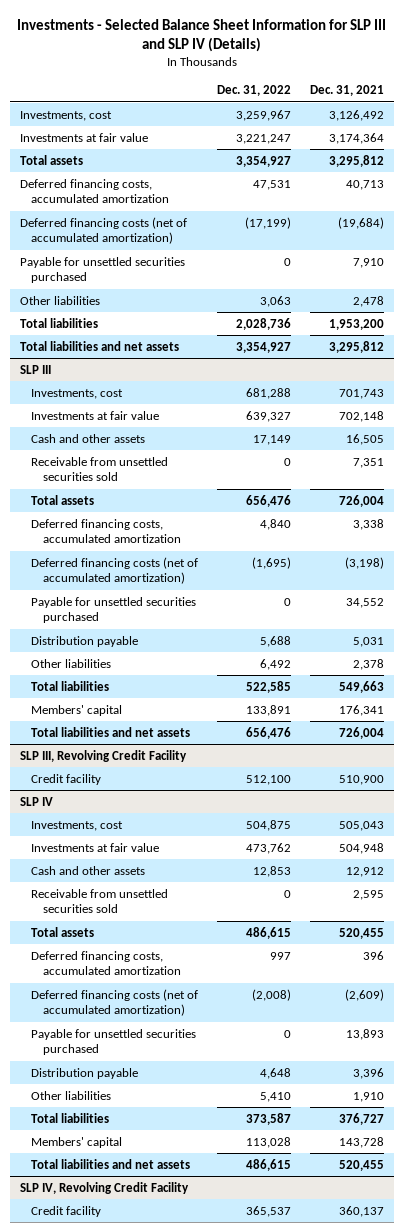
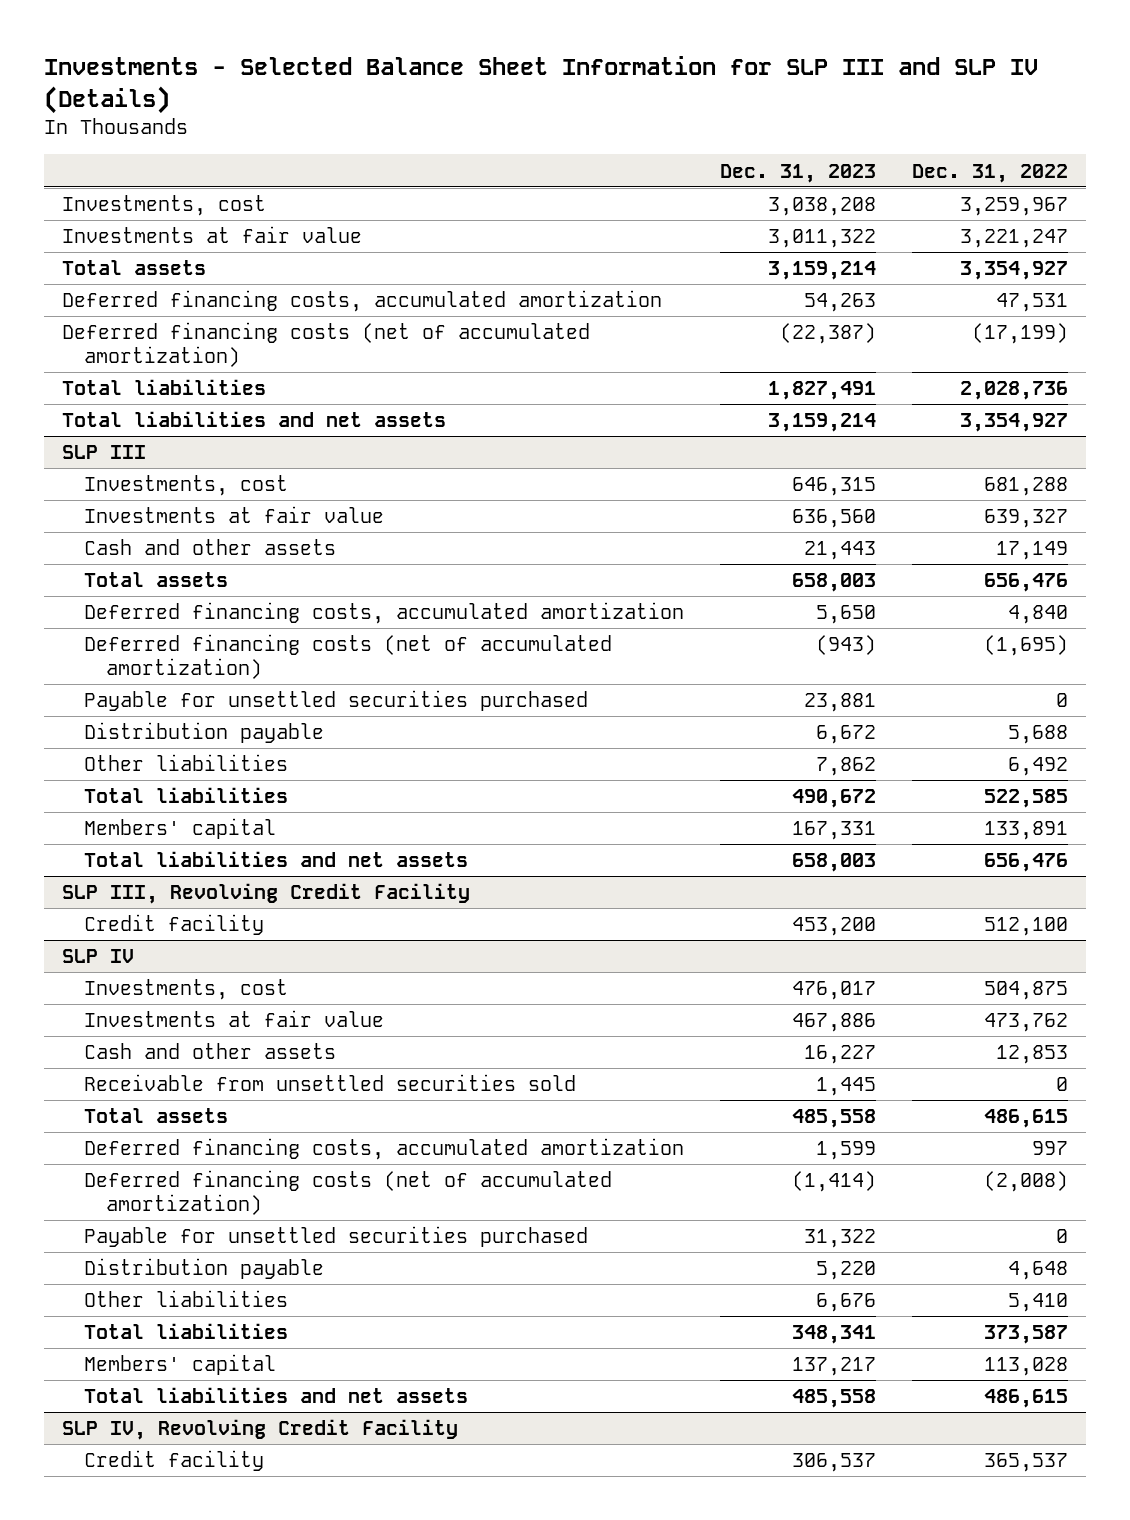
[310,85,385,97] Dec. 31, 2021 -> none
none -> [720,163,877,183] Dec. 31, 2023
[19,256,185,283] Payable for unsettled securities purchased -> none
[19,295,100,305] Other liabilities -> none
[31,456,169,481] Receivable from unsettled securities sold -> none

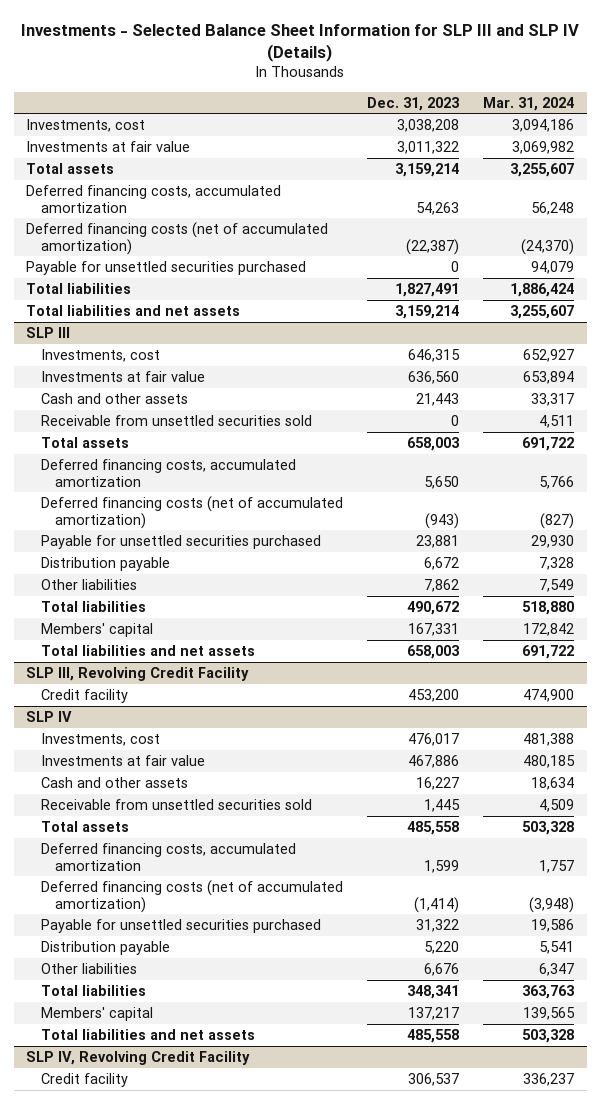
[912,163,1069,183] Dec. 31, 2022 -> none
none -> [483,96,575,111] Mar. 31, 2024
none -> [26,260,307,275] Payable for unsettled securities purchased
none -> [40,414,312,426] Receivable from unsettled securities sold

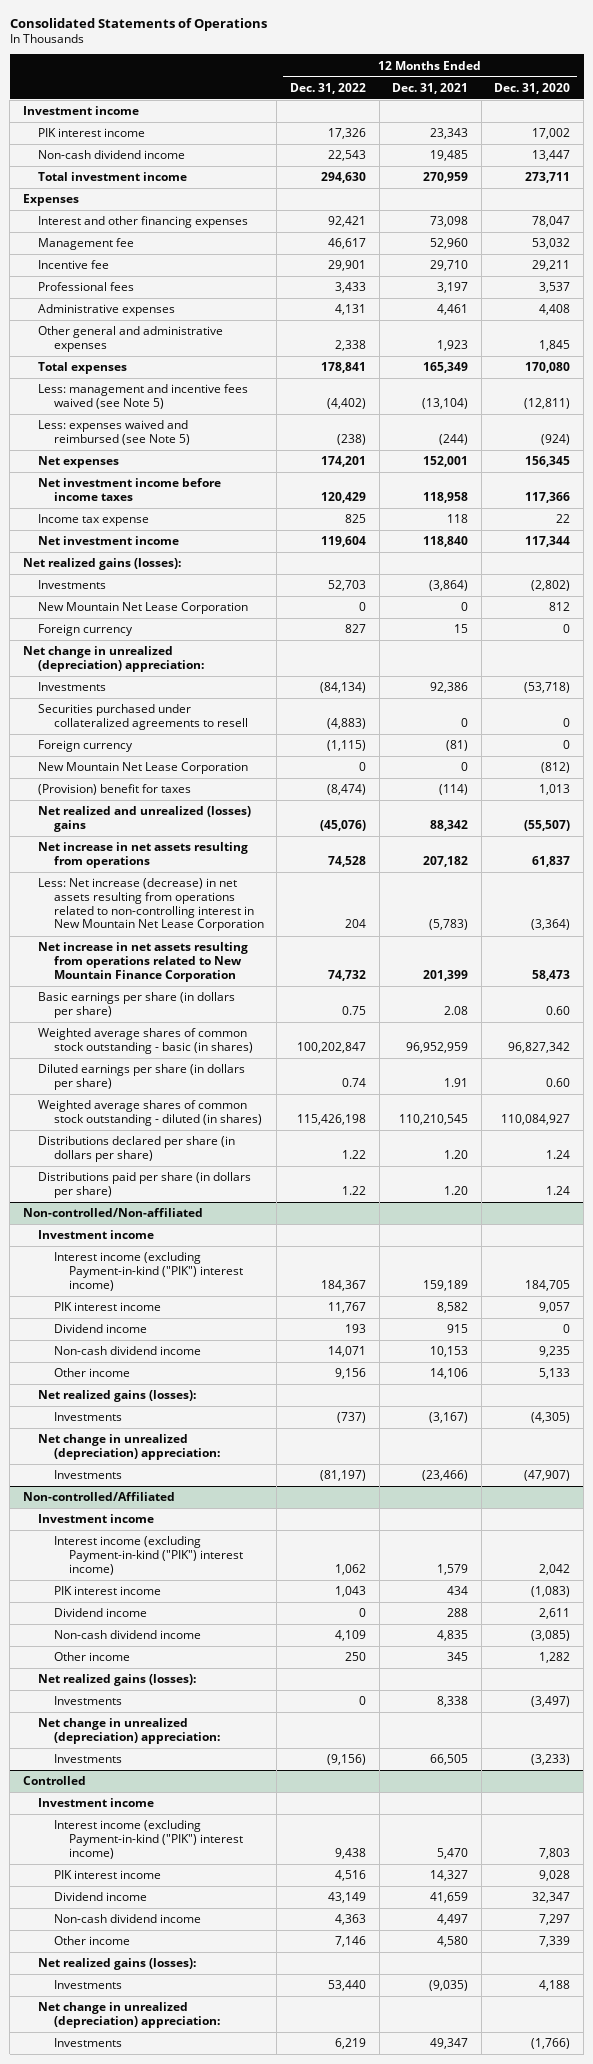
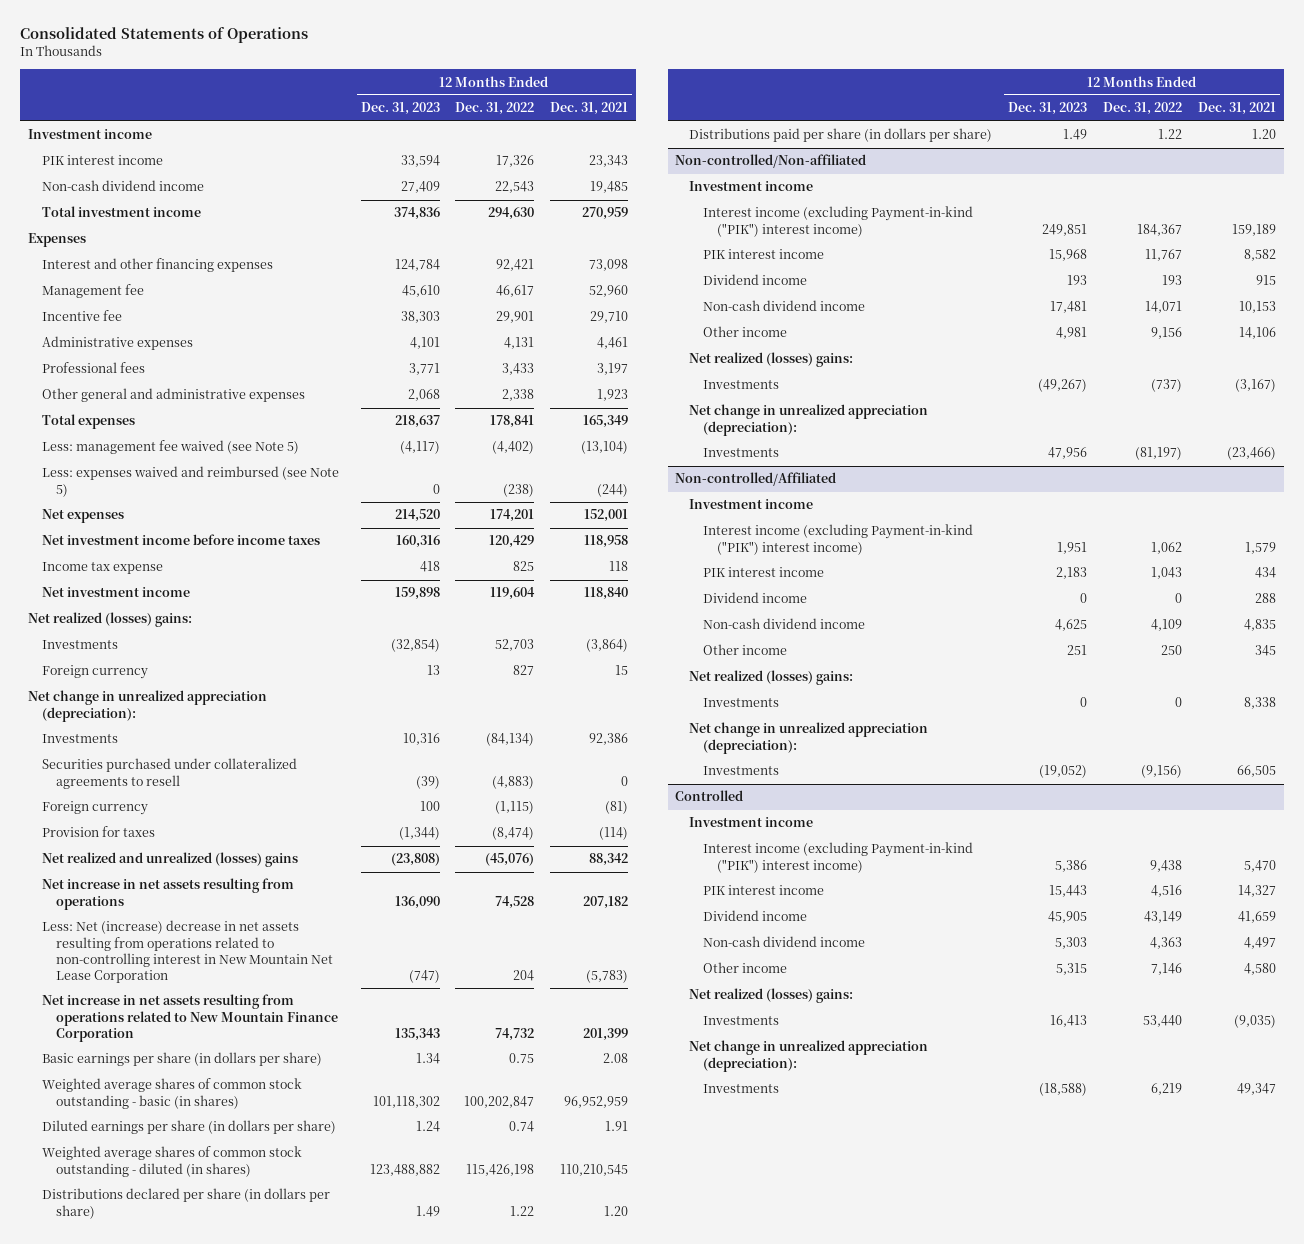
[494,82,571,94] Dec. 31, 2020 -> none
none -> [360,102,440,116] Dec. 31, 2023
[38,282,135,292] Professional fees -> [41,362,145,374] Professional fees
[38,384,249,409] Less: management and incentive fees waived (see Note 5) -> [41,440,299,455] Less: management fee waived (see Note 5)
[22,558,181,571] Net realized gains (losses): -> [27,612,192,628] Net realized (losses) gains:
[38,602,249,615] New Mountain Net Lease Corporation -> none
[22,646,205,672] Net change in unrealized (depreciation) appreciation: -> [27,690,267,722] Net change in unrealized appreciation (depreciation):
[38,762,249,775] New Mountain Net Lease Corporation -> none
[38,784,192,796] (Provision) benefit for taxes -> [41,826,155,838] Provision for taxes
[38,878,264,932] Less: Net increase (decrease) in net assets resulting from operations related to non-controlling interest in New Mountain Net Lease Corporation -> [41,920,333,983] Less: Net (increase) decrease in net assets resulting from operations related to non-controlling interest in New Mountain Net Lease Corporation
[38,1390,197,1403] Net realized gains (losses): -> [689,352,854,368] Net realized (losses) gains:
[38,1434,220,1460] Net change in unrealized (depreciation) appreciation: -> [689,404,929,436] Net change in unrealized appreciation (depreciation):
[38,1674,197,1687] Net realized gains (losses): -> [689,670,854,686] Net realized (losses) gains:
[38,1718,220,1744] Net change in unrealized (depreciation) appreciation: -> [689,722,929,754] Net change in unrealized appreciation (depreciation):
[38,1958,197,1971] Net realized gains (losses): -> [689,988,854,1004] Net realized (losses) gains:
[38,2002,220,2028] Net change in unrealized (depreciation) appreciation: -> [689,1040,929,1072] Net change in unrealized appreciation (depreciation):

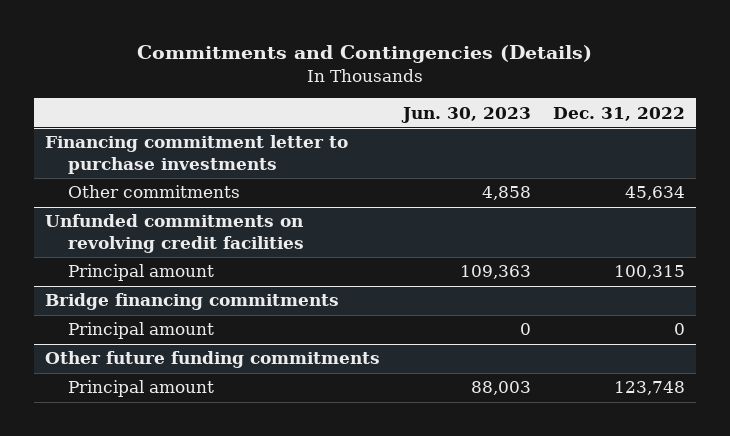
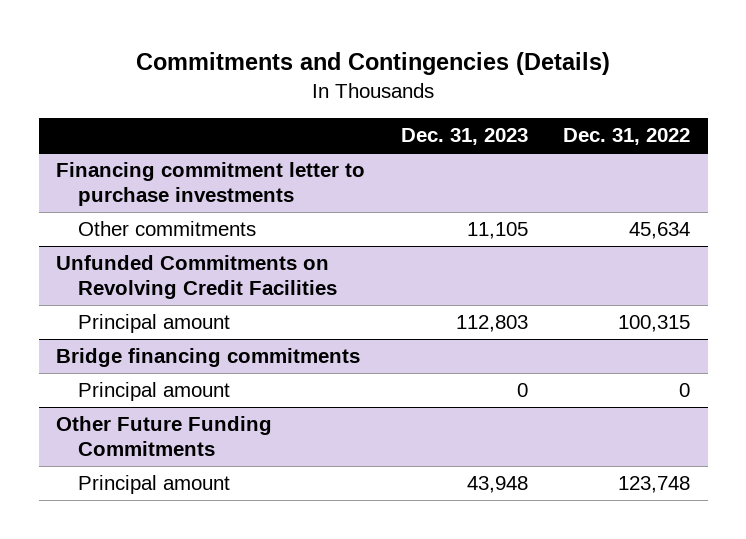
[400,106,531,123] Jun. 30, 2023 -> none
none -> [400,128,528,146] Dec. 31, 2023
[45,214,304,253] Unfunded commitments on revolving credit facilities -> [56,255,337,300] Unfunded Commitments on Revolving Credit Facilities
[45,351,381,369] Other future funding commitments -> [56,416,273,457] Other Future Funding Commitments

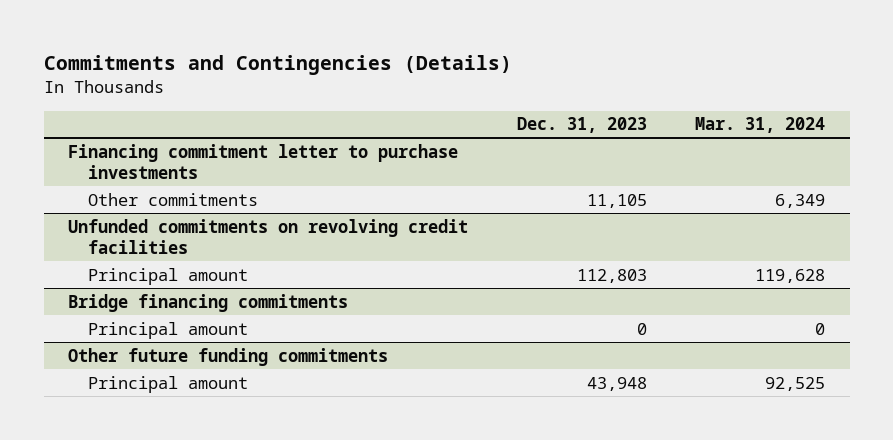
[563,128,691,146] Dec. 31, 2022 -> none
none -> [695,117,826,134] Mar. 31, 2024
[56,255,337,300] Unfunded Commitments on Revolving Credit Facilities -> [68,218,469,254] Unfunded commitments on revolving credit facilities
[56,416,273,457] Other Future Funding Commitments -> [68,347,389,366] Other future funding commitments

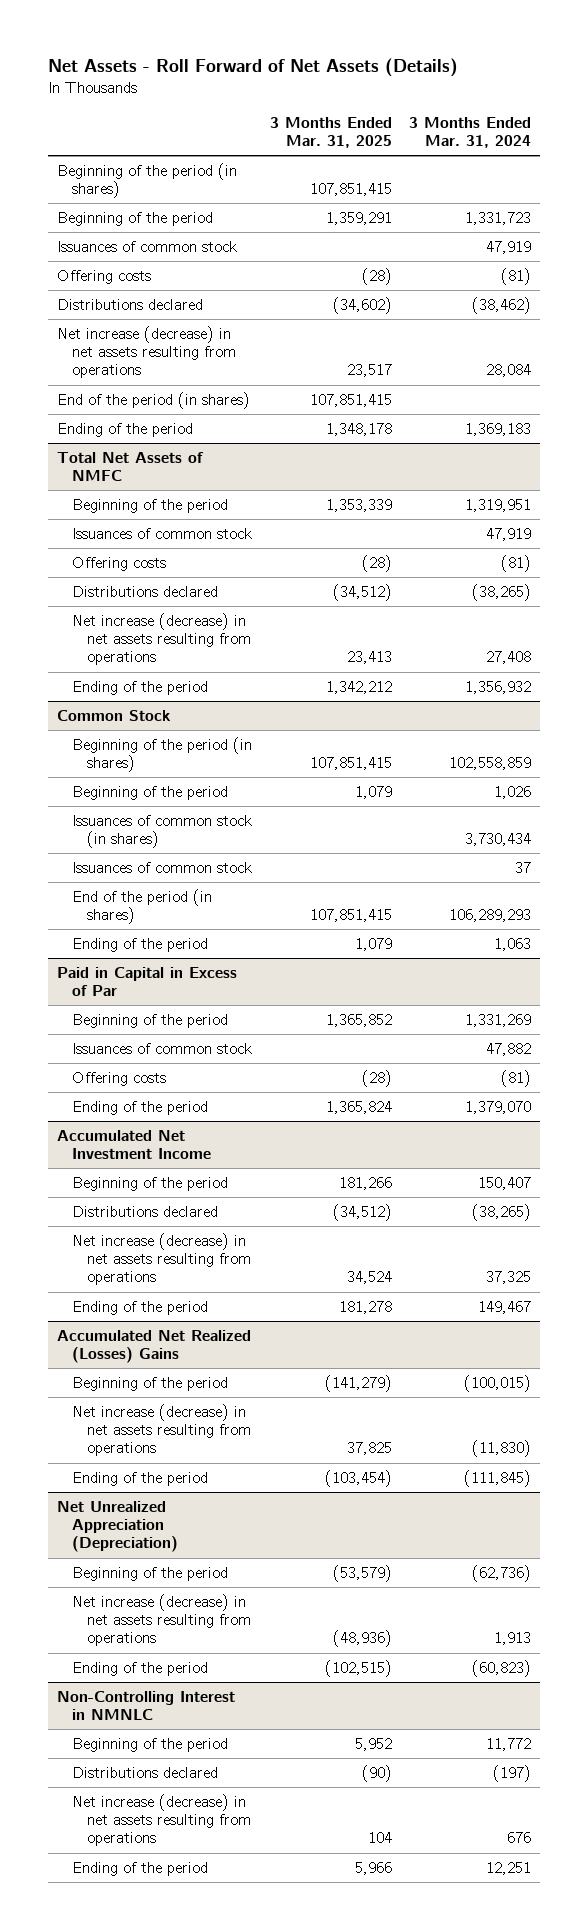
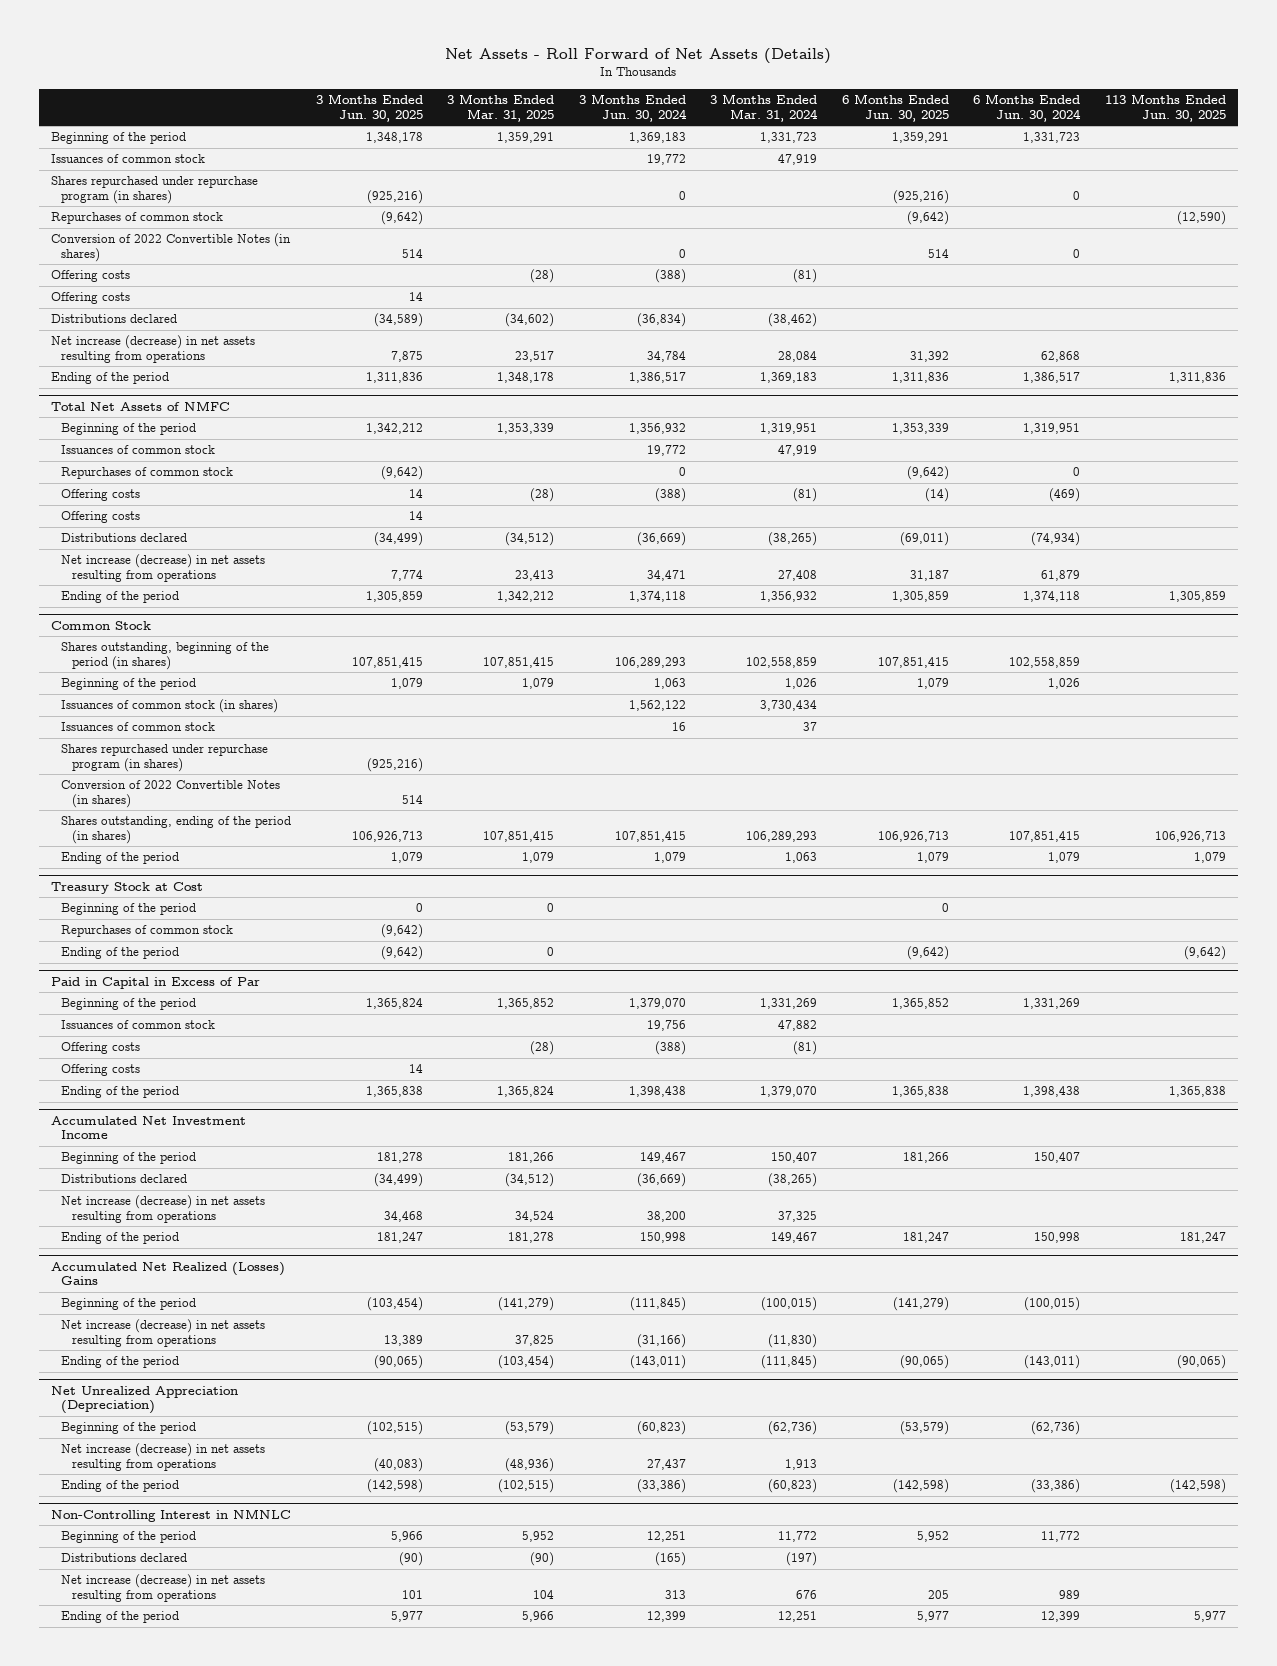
none -> [315,93,423,122] 3 Months Ended Jun. 30, 2025
none -> [578,93,687,122] 3 Months Ended Jun. 30, 2024
none -> [841,93,949,122] 6 Months Ended Jun. 30, 2025
none -> [973,93,1082,122] 6 Months Ended Jun. 30, 2024
none -> [1104,93,1226,122] 113 Months Ended Jun. 30, 2025
[56,162,237,199] Beginning of the period (in shares) -> none
none -> [50,176,258,205] Shares repurchased under repurchase program (in shares)
none -> [50,212,223,225] Repurchases of common stock
none -> [50,233,291,263] Conversion of 2022 Convertible Notes (in shares)
none -> [50,292,130,305] Offering costs
[56,391,250,409] End of the period (in shares) -> none
none -> [61,467,234,480] Repurchases of common stock
none -> [61,511,141,524] Offering costs
[71,736,252,773] Beginning of the period (in shares) -> [61,642,270,671] Shares outstanding, beginning of the period (in shares)
none -> [61,744,269,773] Shares repurchased under repurchase program (in shares)
none -> [61,780,281,809] Conversion of 2022 Convertible Notes (in shares)
[71,888,212,925] End of the period (in shares) -> [61,816,292,845] Shares outstanding, ending of the period (in shares)
none -> [50,881,203,894] Treasury Stock at Cost
none -> [61,903,197,916] Beginning of the period
none -> [61,925,234,938] Repurchases of common stock
none -> [61,947,180,960] Ending of the period
none -> [61,1064,141,1077] Offering costs

